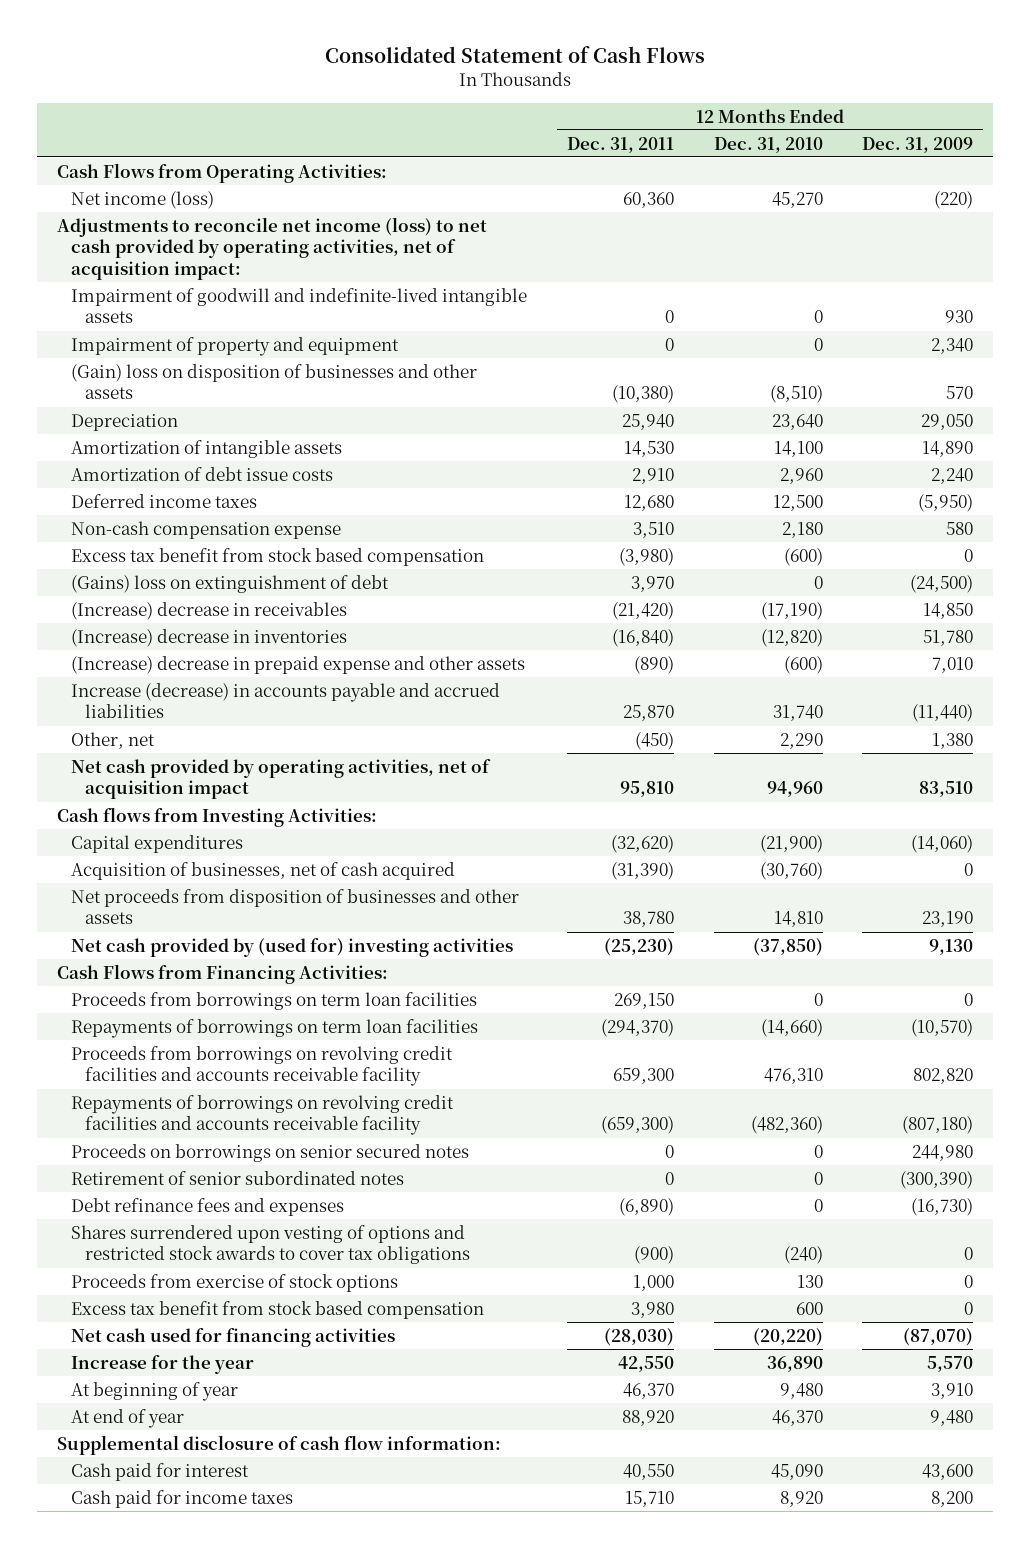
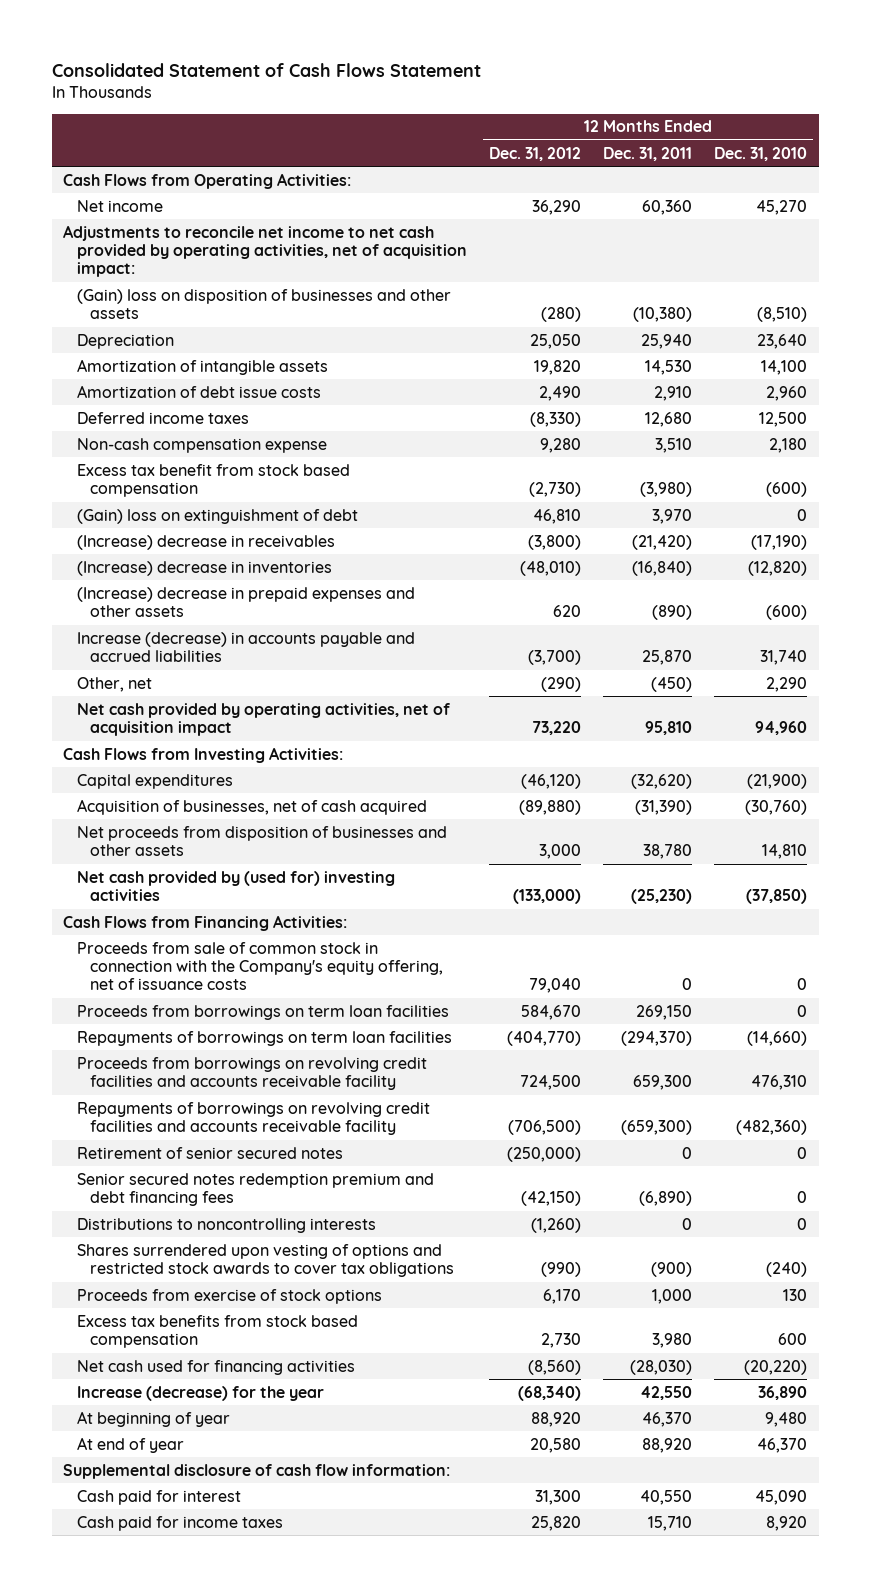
[325,46,706,64] Consolidated Statement of Cash Flows -> [52,62,482,77] Consolidated Statement of Cash Flows Statement
[862,136,974,153] Dec. 31, 2009 -> none
none -> [489,146,582,161] Dec. 31, 2012
[70,287,527,324] Impairment of goodwill and indefinite-lived intangible assets -> none
[70,336,399,356] Impairment of property and equipment -> none
[70,190,214,209] Net income (loss) -> [76,199,163,212] Net income
[57,216,488,280] Adjustments to reconcile net income (loss) to net cash provided by operating activities, net of acquisition impact: -> [63,224,467,278] Adjustments to reconcile net income to net cash provided by operating activities, net of acquisition impact:
[70,574,389,593] (Gains) loss on extinguishment of debt -> [76,508,358,524] (Gain) loss on extinguishment of debt
[70,655,525,674] (Increase) decrease in prepaid expense and other assets -> [76,586,415,618] (Increase) decrease in prepaid expenses and other assets
[57,806,378,827] Cash flows from Investing Activities: -> [63,746,344,763] Cash Flows from Investing Activities:
none -> [76,941,444,991] Proceeds from sale of common stock in connection with the Company's equity offering, net of issuance costs
[70,1143,469,1162] Proceeds on borrowings on senior secured notes -> none
[70,1170,404,1185] Retirement of senior subordinated notes -> [76,1146,343,1159] Retirement of senior secured notes
[70,1197,344,1216] Debt refinance fees and expenses -> [76,1172,434,1207] Senior secured notes redemption premium and debt financing fees
none -> [76,1217,376,1233] Distributions to noncontrolling interests
[70,1300,484,1319] Excess tax benefit from stock based compensation -> [76,1314,358,1349] Excess tax benefits from stock based compensation
[70,1354,254,1374] Increase for the year -> [76,1385,324,1401] Increase (decrease) for the year

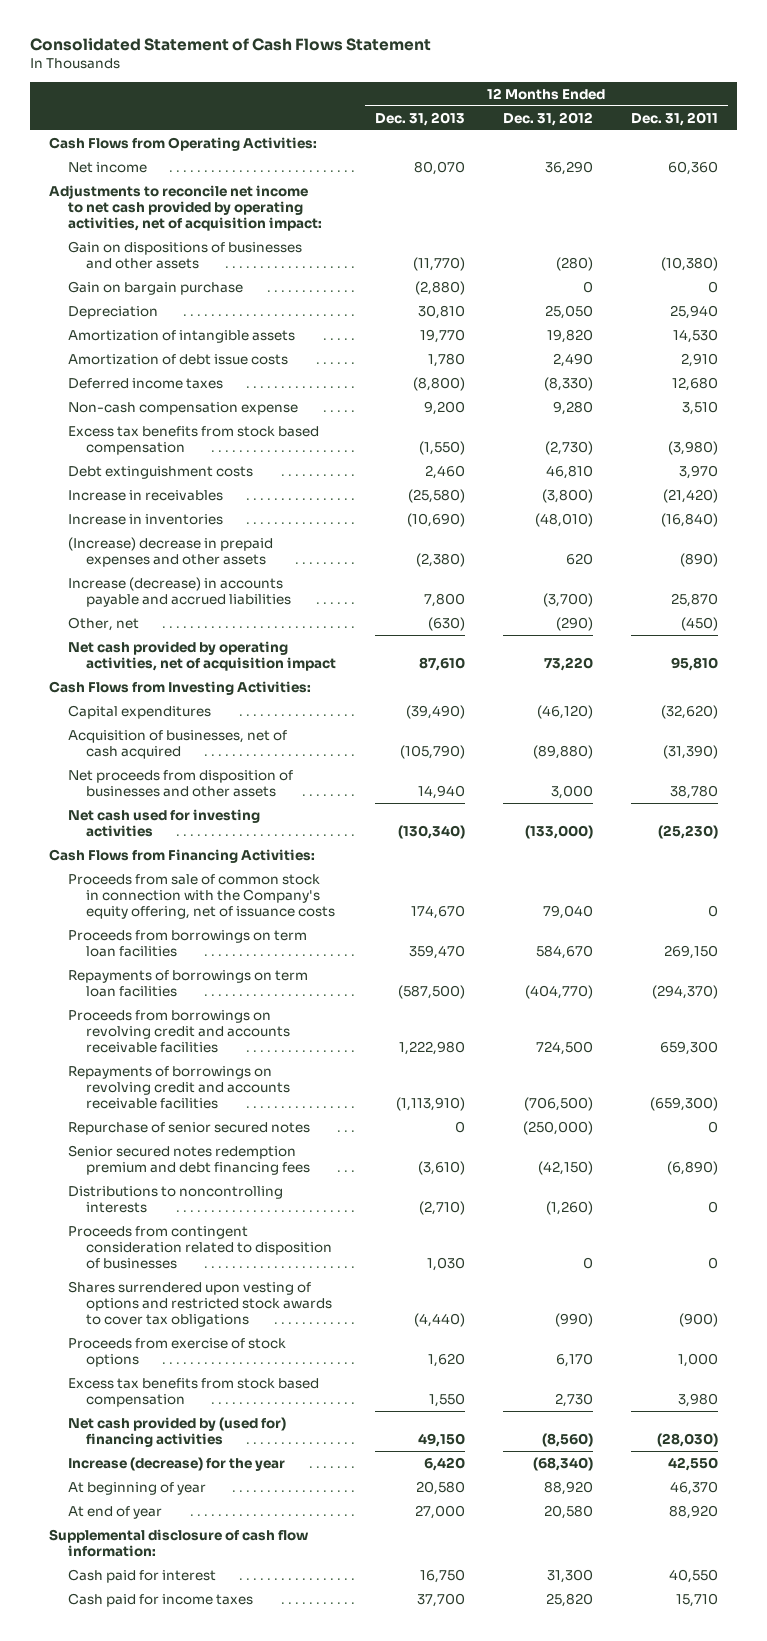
[714,146,808,161] Dec. 31, 2010 -> none
none -> [374,111,465,126] Dec. 31, 2013
[76,288,451,320] (Gain) loss on disposition of businesses and other assets -> [67,240,302,269] Gain on dispositions of businesses and other assets
none -> [67,280,243,295] Gain on bargain purchase
[76,463,350,498] Excess tax benefit from stock based compensation -> [67,425,319,455] Excess tax benefits from stock based compensation
[76,508,358,524] (Gain) loss on extinguishment of debt -> [67,465,253,479] Debt extinguishment costs
[76,534,335,550] (Increase) decrease in receivables -> [67,489,223,501] Increase in receivables
[76,560,332,576] (Increase) decrease in inventories -> [67,513,223,525] Increase in inventories
[76,870,395,902] Net cash provided by (used for) investing activities -> [67,808,260,837] Net cash used for investing activities
[76,1056,427,1091] Proceeds from borrowings on revolving credit facilities and accounts receivable facility -> [67,1009,291,1054] Proceeds from borrowings on revolving credit and accounts receivable facilities
[76,1101,430,1136] Repayments of borrowings on revolving credit facilities and accounts receivable facility -> [67,1065,291,1110] Repayments of borrowings on revolving credit and accounts receivable facilities
[76,1146,343,1159] Retirement of senior secured notes -> [67,1121,310,1135] Repurchase of senior secured notes
none -> [67,1225,333,1270] Proceeds from contingent consideration related to disposition of businesses
[76,1359,355,1375] Net cash used for financing activities -> [67,1416,286,1447] Net cash provided by (used for) financing activities

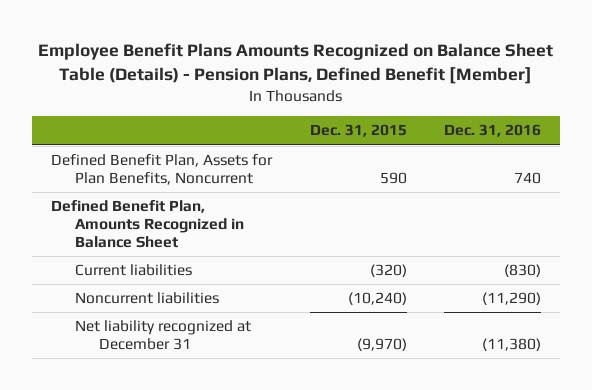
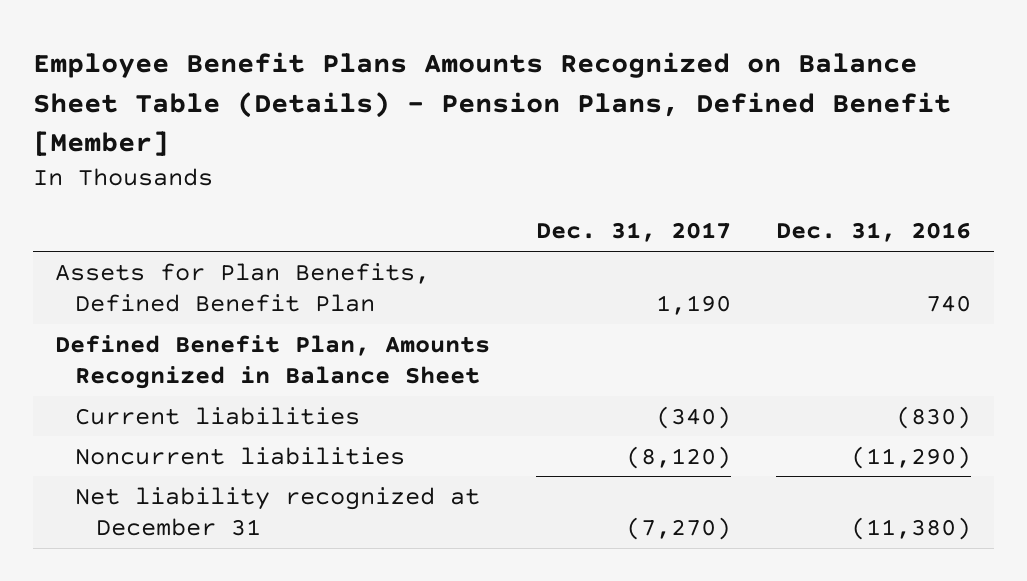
[309,124,407,138] Dec. 31, 2015 -> none
none -> [535,222,731,243] Dec. 31, 2017
[50,154,273,186] Defined Benefit Plan, Assets for Plan Benefits, Noncurrent -> [55,262,431,313] Assets for Plan Benefits, Defined Benefit Plan

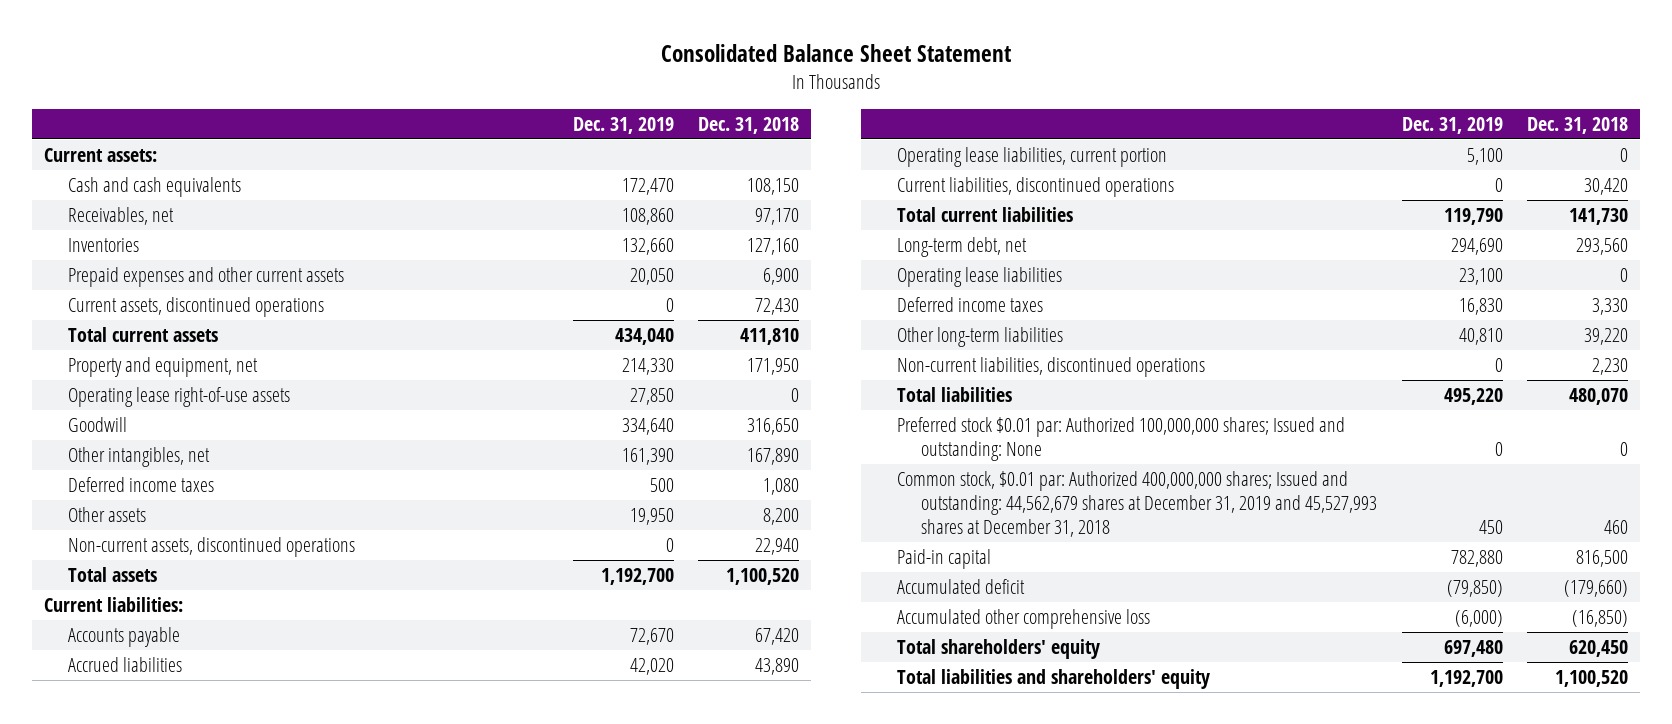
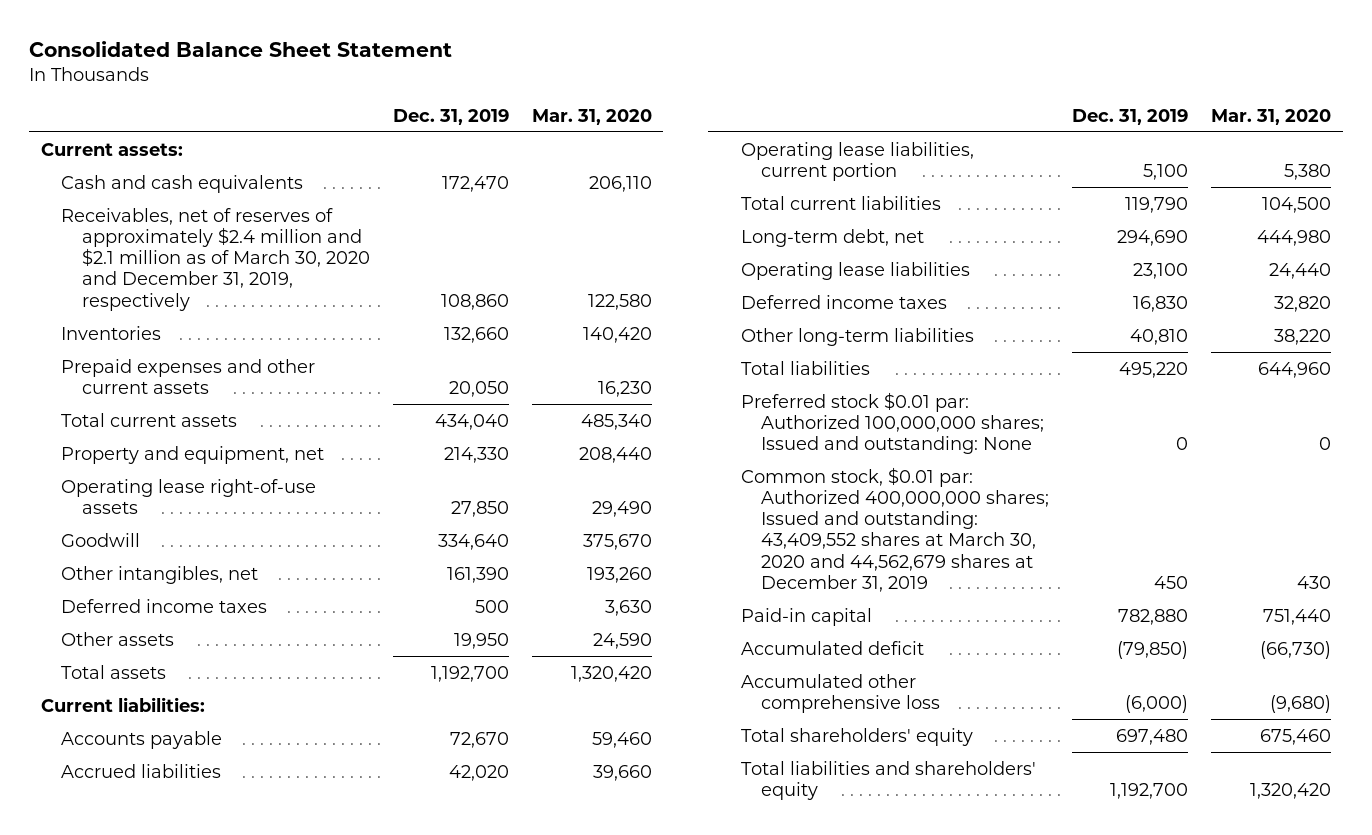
[698,116,800,134] Dec. 31, 2018 -> none
none -> [531,109,652,126] Mar. 31, 2020
[68,206,175,225] Receivables, net -> [61,207,370,311] Receivables, net of reserves of approximately $2.4 million and $2.1 million as of March 30, 2020 and December 31, 2019, respectively
[68,296,325,317] Current assets, discontinued operations -> none
[68,536,356,557] Non-current assets, discontinued operations -> none
[897,176,1175,197] Current liabilities, discontinued operations -> none
[897,356,1206,377] Non-current liabilities, discontinued operations -> none
[897,470,1378,537] Common stock, $0.01 par: Authorized 400,000,000 shares; Issued and outstanding: 44,562,679 shares at December 31, 2019 and 45,527,993 shares at December 31, 2018 -> [740,466,1050,593] Common stock, $0.01 par: Authorized 400,000,000 shares; Issued and outstanding: 43,409,552 shares at March 30, 2020 and 44,562,679 shares at December 31, 2019

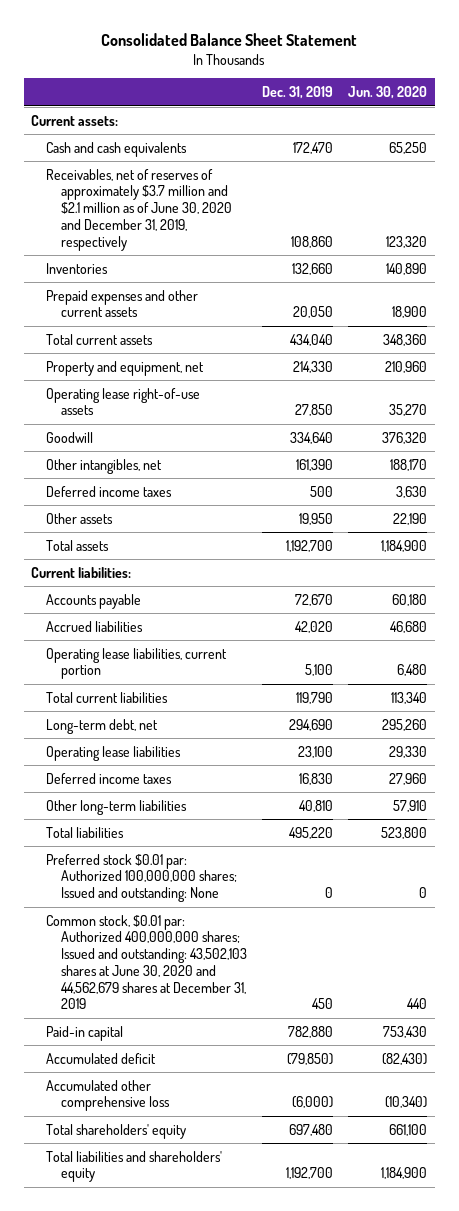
[531,109,652,126] Mar. 31, 2020 -> none
none -> [348,86,428,100] Jun. 30, 2020
[61,207,370,311] Receivables, net of reserves of approximately $2.4 million and $2.1 million as of March 30, 2020 and December 31, 2019, respectively -> [46,168,233,251] Receivables, net of reserves of approximately $3.7 million and $2.1 million as of June 30, 2020 and December 31, 2019, respectively
[740,466,1050,593] Common stock, $0.01 par: Authorized 400,000,000 shares; Issued and outstanding: 43,409,552 shares at March 30, 2020 and 44,562,679 shares at December 31, 2019 -> [46,914,248,1010] Common stock, $0.01 par: Authorized 400,000,000 shares; Issued and outstanding: 43,502,103 shares at June 30, 2020 and 44,562,679 shares at December 31, 2019

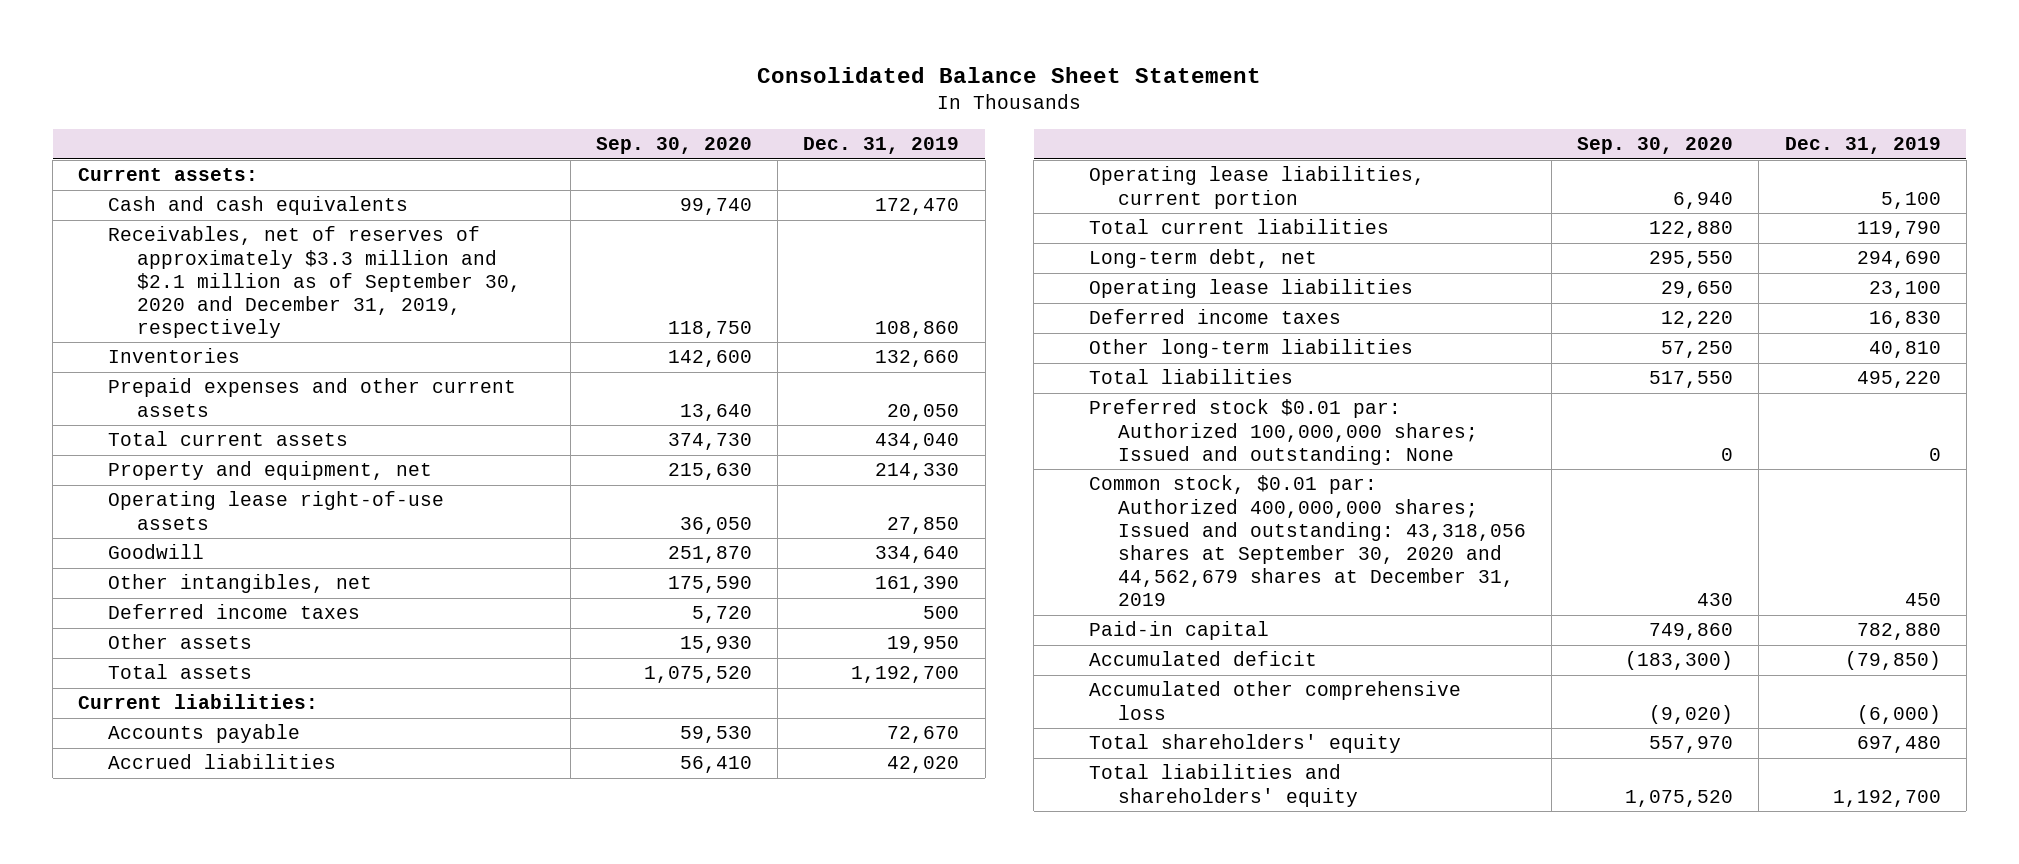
[348,86,428,100] Jun. 30, 2020 -> none
none -> [596,137,753,155] Sep. 30, 2020
[46,168,233,251] Receivables, net of reserves of approximately $3.7 million and $2.1 million as of June 30, 2020 and December 31, 2019, respectively -> [107,226,521,338] Receivables, net of reserves of approximately $3.3 million and $2.1 million as of September 30, 2020 and December 31, 2019, respectively
[46,914,248,1010] Common stock, $0.01 par: Authorized 400,000,000 shares; Issued and outstanding: 43,502,103 shares at June 30, 2020 and 44,562,679 shares at December 31, 2019 -> [1088,475,1527,607] Common stock, $0.01 par: Authorized 400,000,000 shares; Issued and outstanding: 43,318,056 shares at September 30, 2020 and 44,562,679 shares at December 31, 2019

